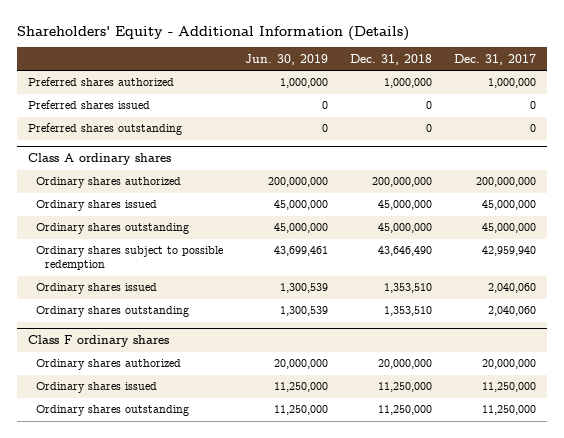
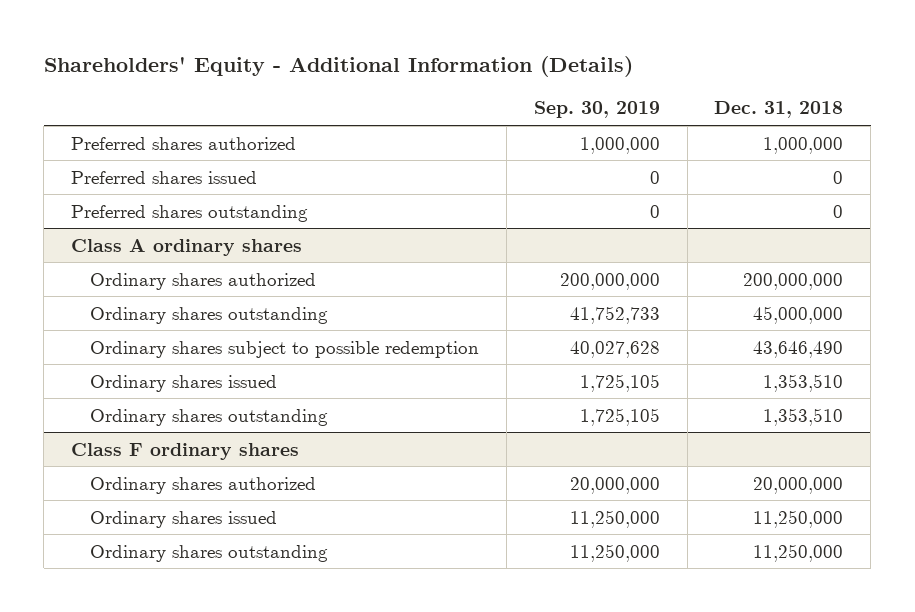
[245,53,329,65] Jun. 30, 2019 -> none
[453,53,536,65] Dec. 31, 2017 -> none
none -> [533,101,660,119] Sep. 30, 2019
[36,200,158,212] Ordinary shares issued -> none

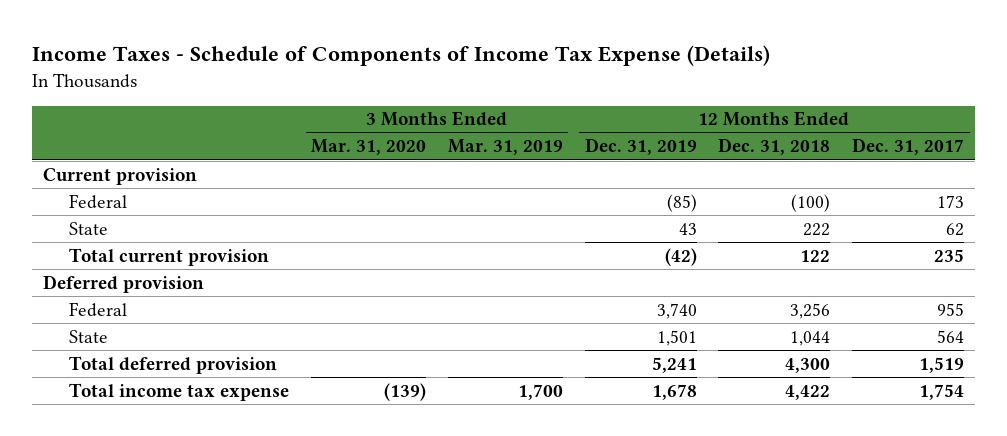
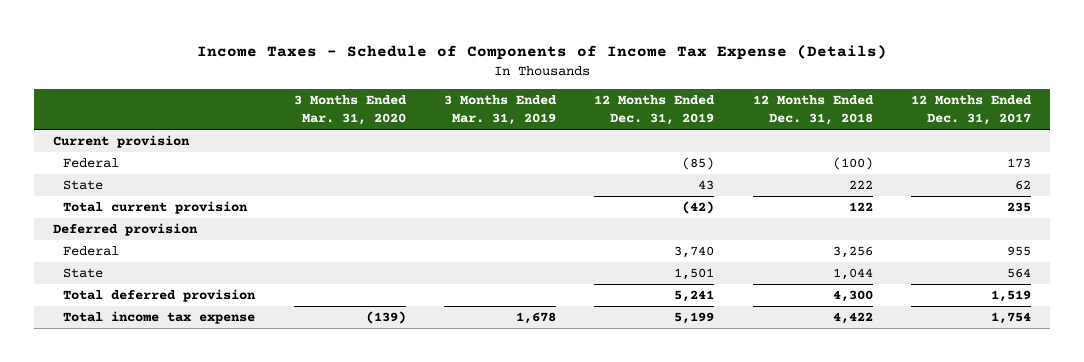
[517,383,563,400] 1,700 -> [515,312,556,325] 1,678
[651,383,697,400] 1,678 -> [674,312,715,325] 5,199

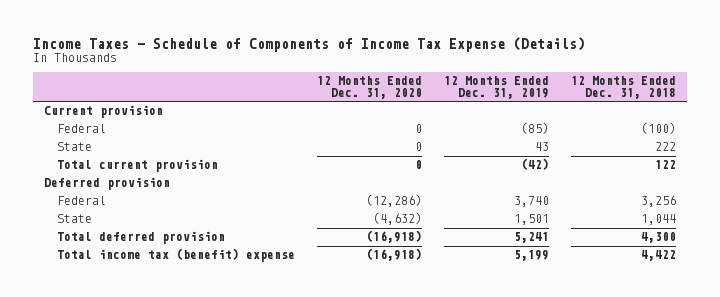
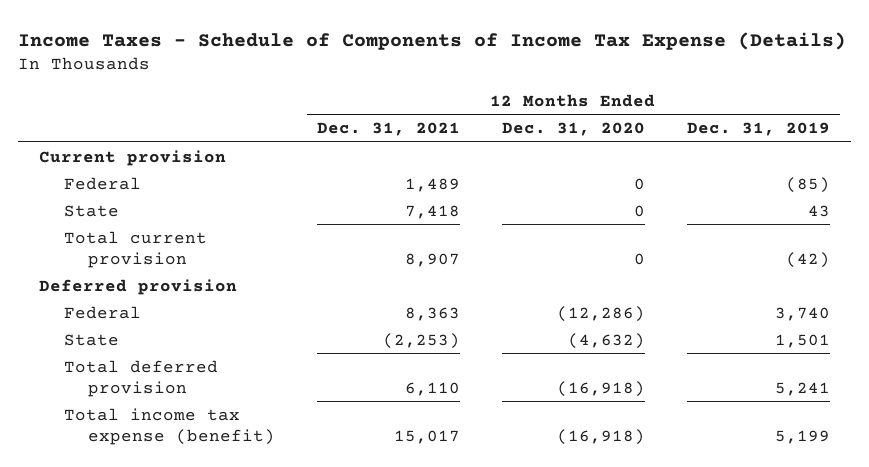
[570,76,676,99] 12 Months Ended Dec. 31, 2018 -> none
none -> [317,121,461,136] Dec. 31, 2021
[57,248,296,263] Total income tax (benefit) expense -> [63,407,276,445] Total income tax expense (benefit)

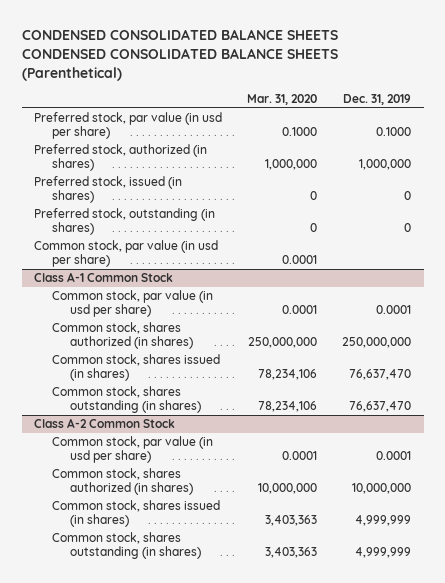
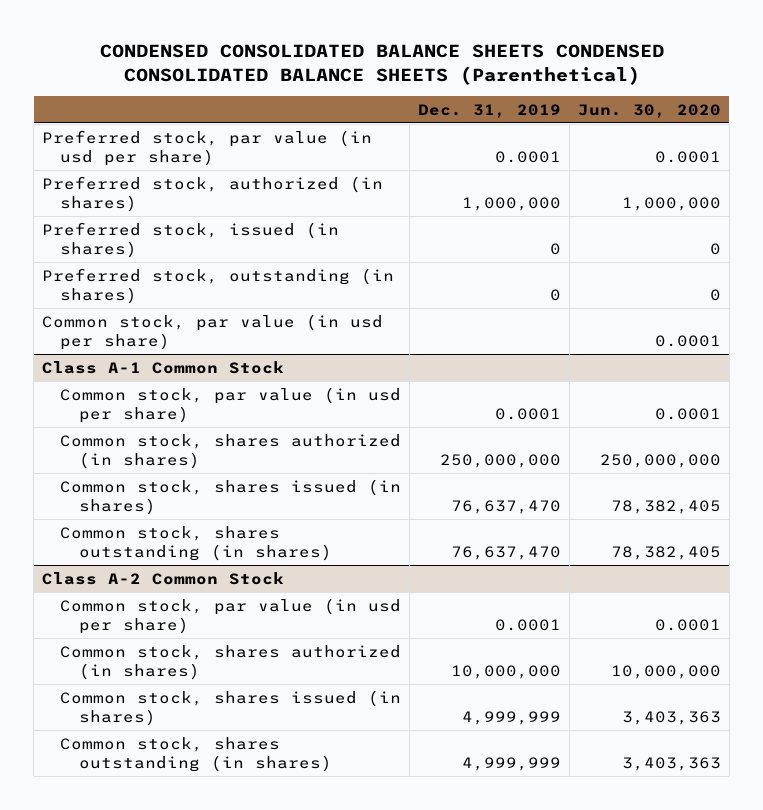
[247,94,318,106] Mar. 31, 2020 -> none
none -> [578,103,722,118] Jun. 30, 2020
[376,127,412,137] 0.1000 -> [495,151,562,164] 0.0001

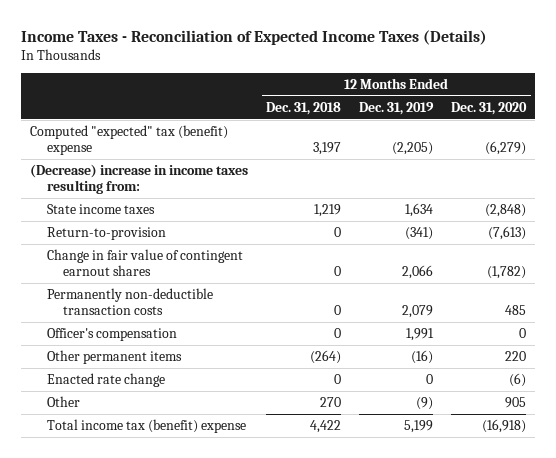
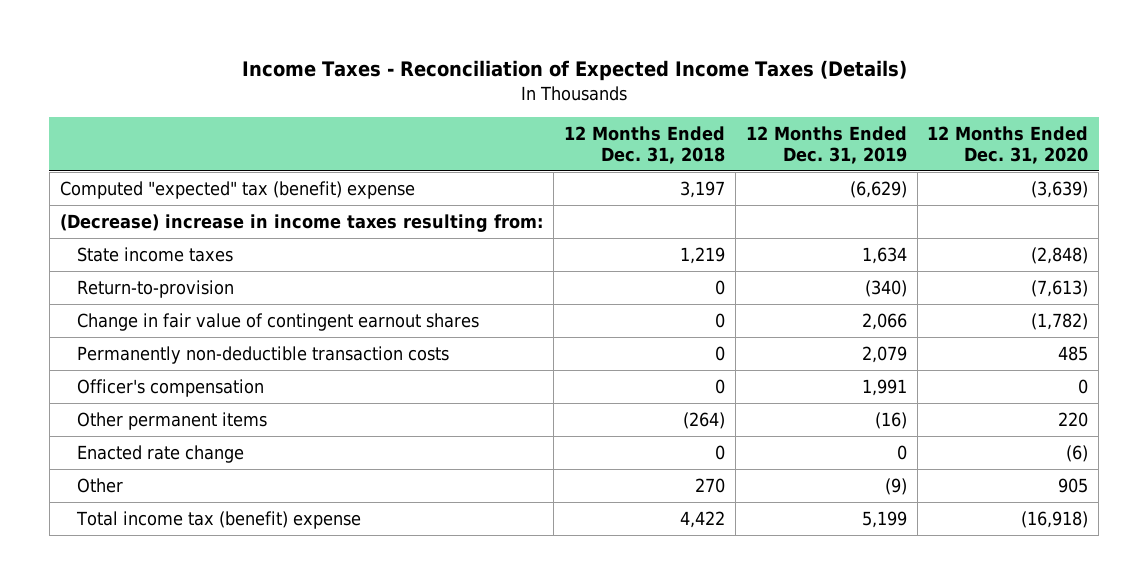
[392,142,434,156] (2,205) -> [849,180,907,198] (6,629)
[485,141,527,156] (6,279) -> [1031,180,1089,198] (3,639)
[405,226,434,240] (341) -> [864,279,907,297] (340)

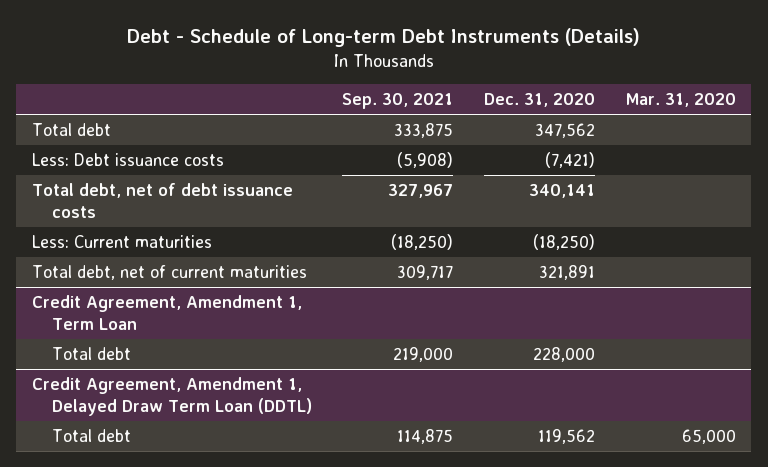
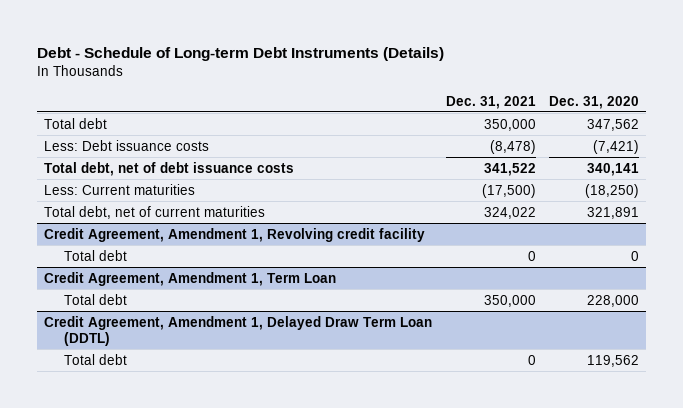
[342,93,454,110] Sep. 30, 2021 -> none
[626,93,737,108] Mar. 31, 2020 -> none
none -> [445,95,536,109] Dec. 31, 2021
none -> [43,227,425,242] Credit Agreement, Amendment 1, Revolving credit facility
none -> [64,249,128,261] Total debt

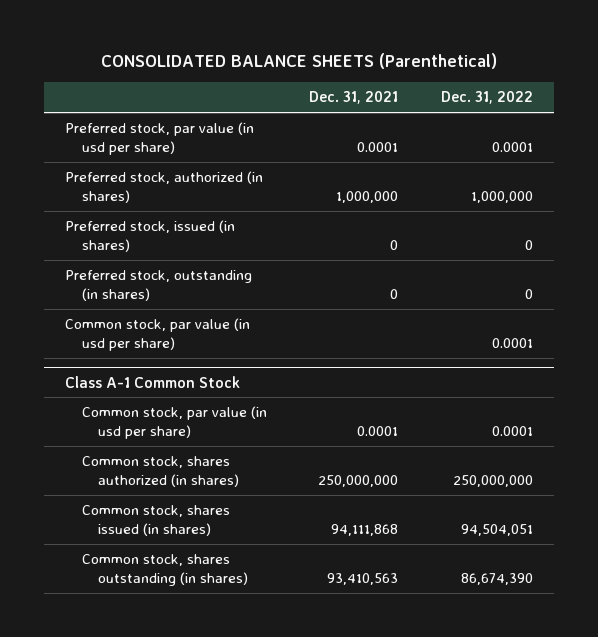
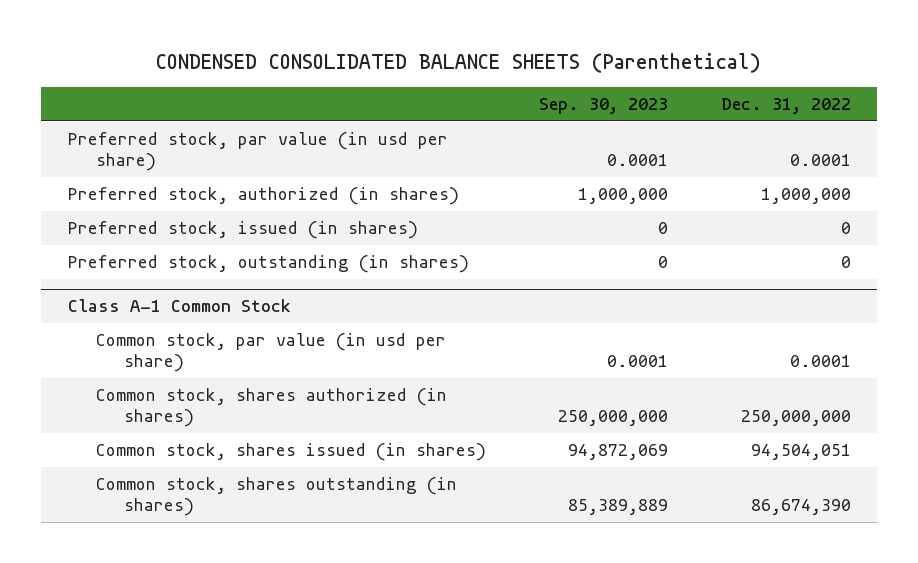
[101,53,498,70] CONSOLIDATED BALANCE SHEETS (Parenthetical) -> [156,52,762,73] CONDENSED CONSOLIDATED BALANCE SHEETS (Parenthetical)
[309,91,399,105] Dec. 31, 2021 -> none
none -> [538,97,668,114] Sep. 30, 2023
[65,317,251,352] Common stock, par value (in usd per share) -> none

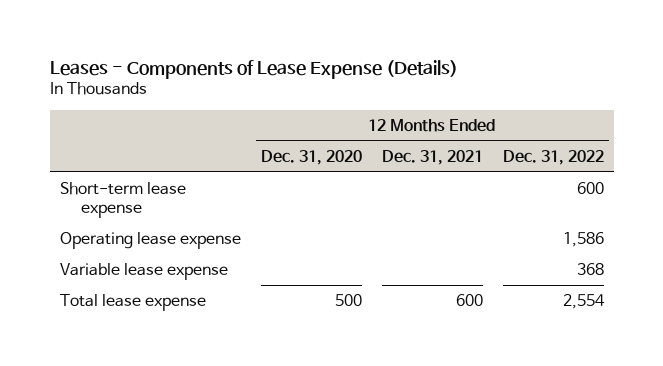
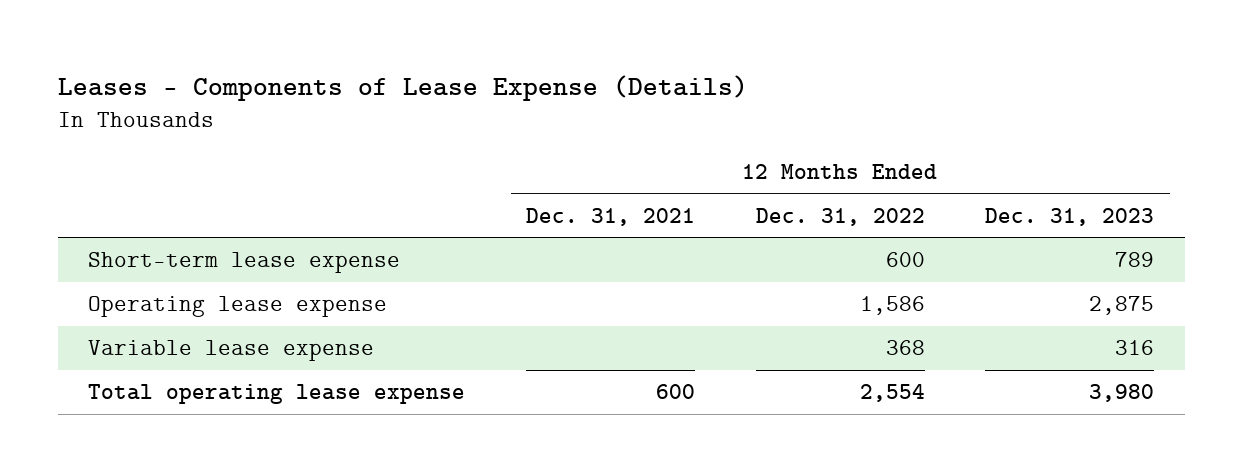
[260,150,362,166] Dec. 31, 2020 -> none
none -> [985,207,1155,226] Dec. 31, 2023
[59,294,206,312] Total lease expense -> [88,384,466,405] Total operating lease expense

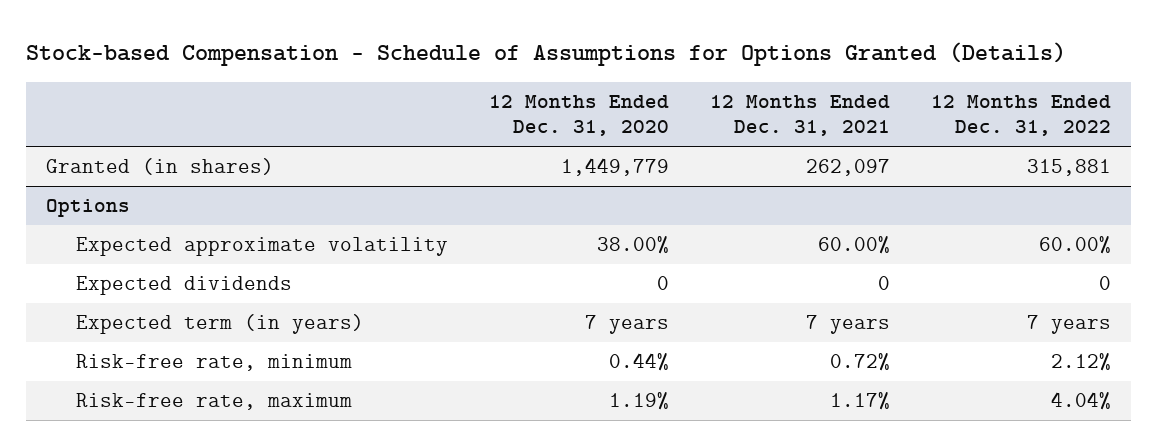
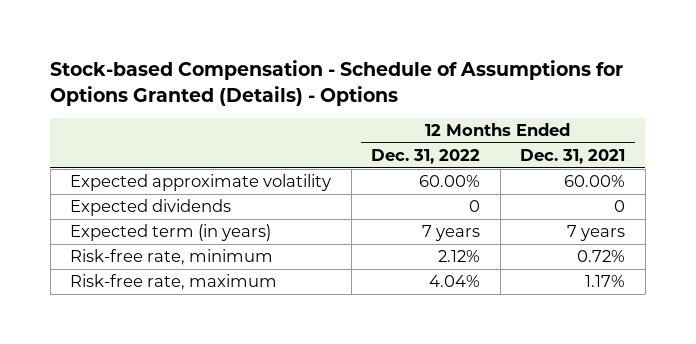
[25,41,1066,66] Stock-based Compensation - Schedule of Assumptions for Options Granted (Details) -> [50,59,624,106] Stock-based Compensation - Schedule of Assumptions for Options Granted (Details) - Options
[488,95,669,137] 12 Months Ended Dec. 31, 2020 -> none
[46,158,275,176] Granted (in shares) -> none
[46,199,131,218] Options -> none

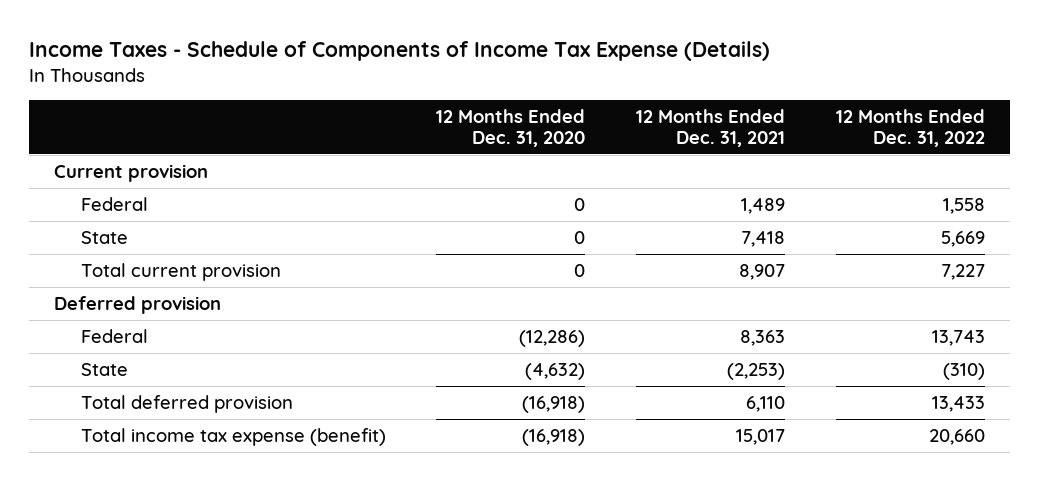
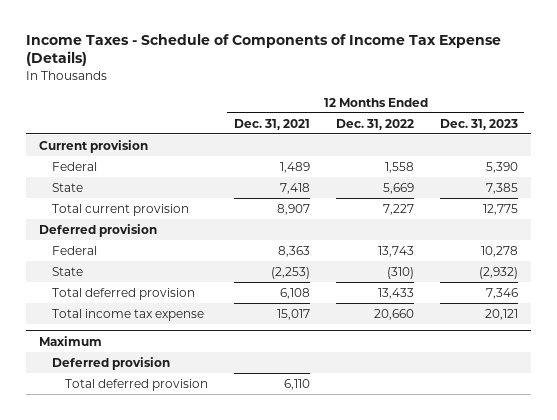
[436,108,586,148] 12 Months Ended Dec. 31, 2020 -> none
none -> [439,118,518,130] Dec. 31, 2023
[746,395,786,412] 6,110 -> [279,287,310,299] 6,108
[80,427,386,446] Total income tax expense (benefit) -> [51,308,204,321] Total income tax expense
none -> [38,335,102,346] Maximum
none -> [51,356,170,370] Deferred provision
none -> [64,378,208,391] Total deferred provision

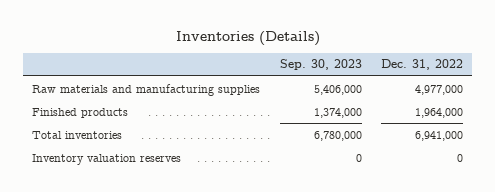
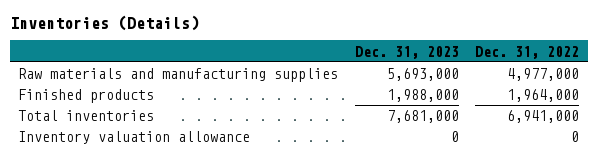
[279,59,362,71] Sep. 30, 2023 -> none
none -> [354,45,459,59] Dec. 31, 2023
[32,153,182,165] Inventory valuation reserves -> [18,131,251,145] Inventory valuation allowance

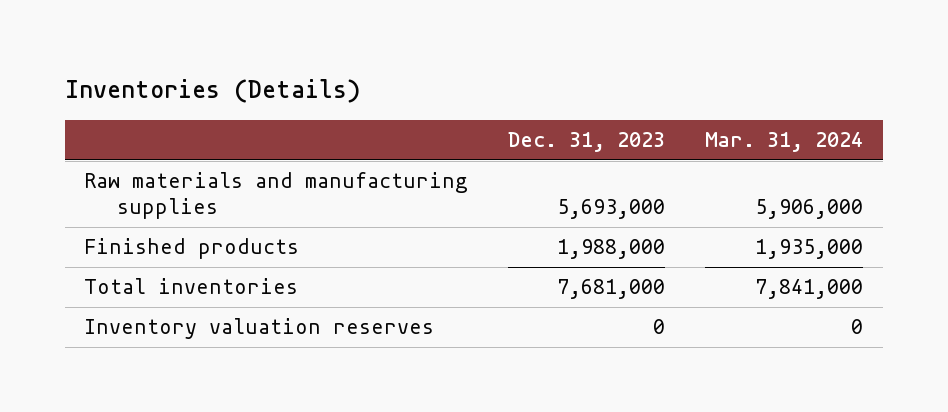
[475,45,580,59] Dec. 31, 2022 -> none
none -> [705,132,864,153] Mar. 31, 2024
[18,131,251,145] Inventory valuation allowance -> [84,318,435,340] Inventory valuation reserves

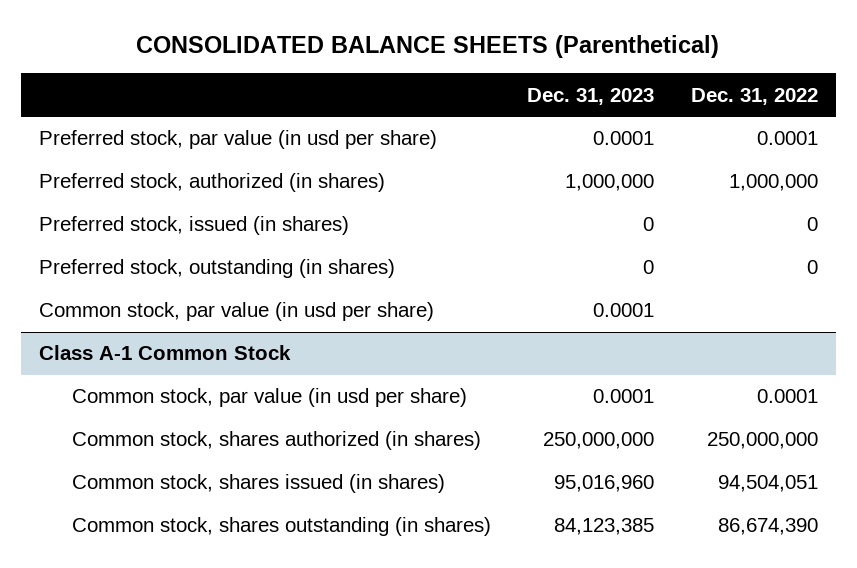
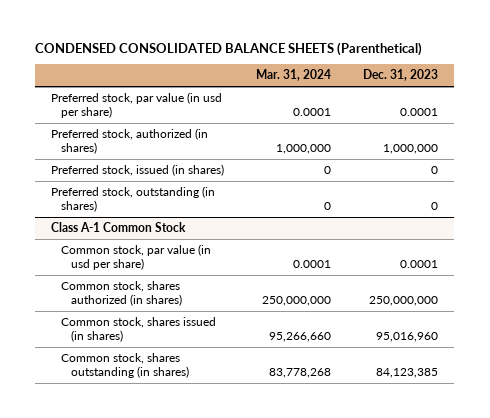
[136,34,720,58] CONSOLIDATED BALANCE SHEETS (Parenthetical) -> [35,41,423,56] CONDENSED CONSOLIDATED BALANCE SHEETS (Parenthetical)
[690,87,818,105] Dec. 31, 2022 -> none
none -> [256,69,332,82] Mar. 31, 2024
[39,302,435,322] Common stock, par value (in usd per share) -> none

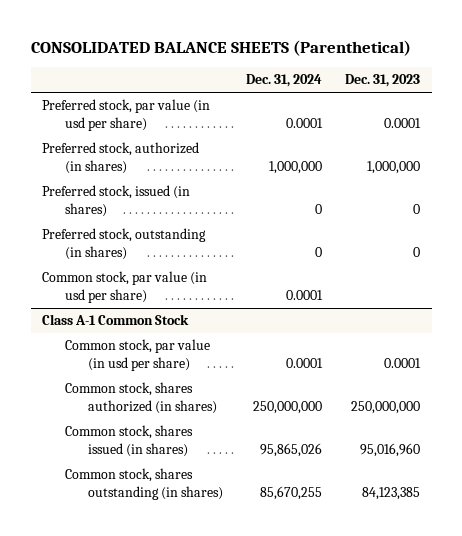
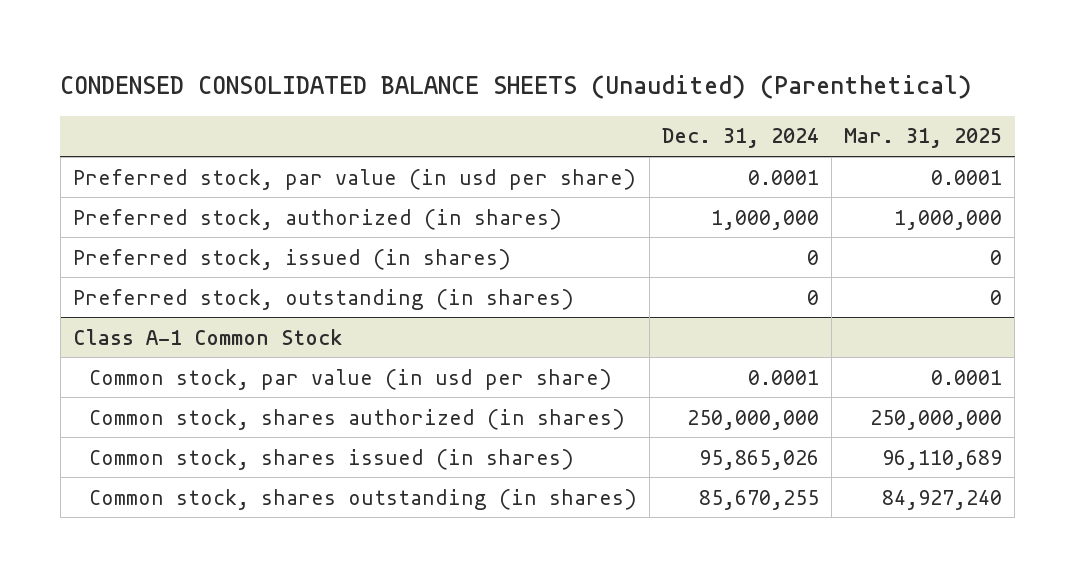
[30,39,411,56] CONSOLIDATED BALANCE SHEETS (Parenthetical) -> [60,74,973,99] CONDENSED CONSOLIDATED BALANCE SHEETS (Unaudited) (Parenthetical)
[345,74,421,88] Dec. 31, 2023 -> none
none -> [844,128,1003,149] Mar. 31, 2025
[42,271,208,303] Common stock, par value (in usd per share) -> none

